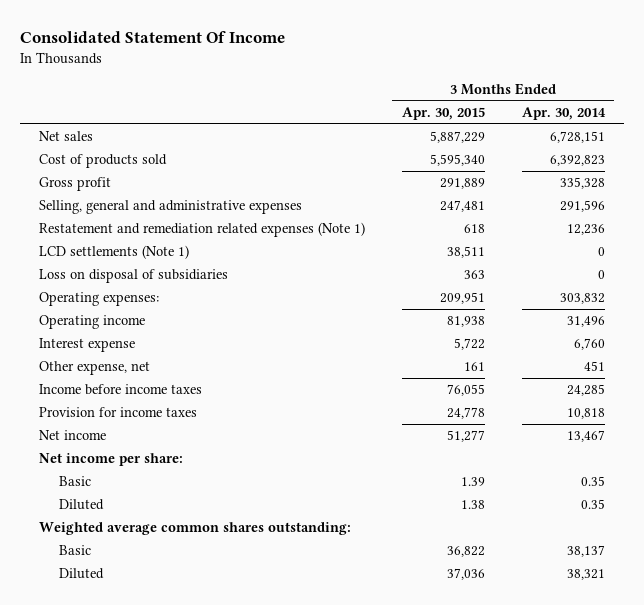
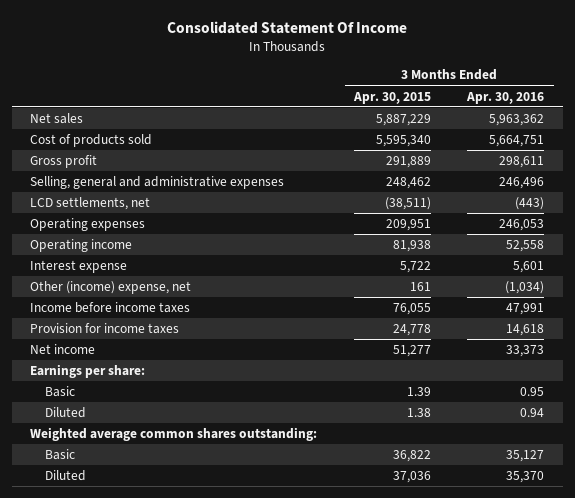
[521,106,606,120] Apr. 30, 2014 -> none
none -> [466,91,545,104] Apr. 30, 2016
[38,222,365,238] Restatement and remediation related expenses (Note 1) -> none
[38,269,228,284] Loss on disposal of subsidiaries -> none
[439,200,485,213] 247,481 -> [385,177,431,190] 248,462
[38,245,189,260] LCD settlements (Note 1) -> [30,197,151,211] LCD settlements, net
[446,246,485,259] 38,511 -> [384,197,431,211] (38,511)
[38,292,159,307] Operating expenses: -> [30,218,146,232] Operating expenses
[38,361,150,376] Other expense, net -> [30,281,192,295] Other (income) expense, net
[38,453,183,467] Net income per share: -> [30,364,146,379] Earnings per share:

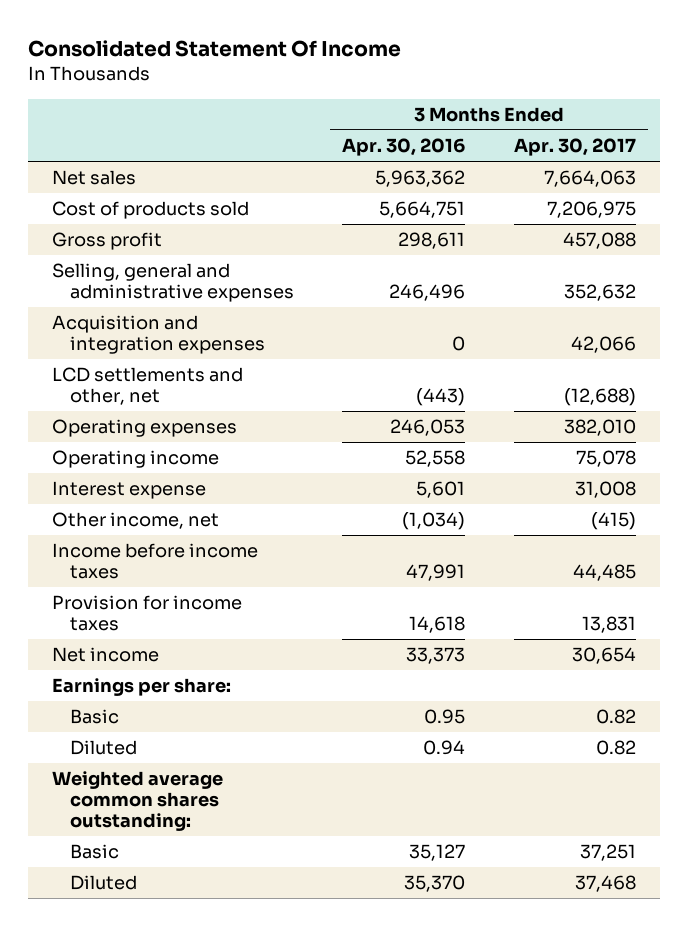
[352,91,431,104] Apr. 30, 2015 -> none
none -> [513,138,636,157] Apr. 30, 2017
none -> [52,315,266,355] Acquisition and integration expenses
[30,197,151,211] LCD settlements, net -> [52,367,244,406] LCD settlements and other, net
[30,281,192,295] Other (income) expense, net -> [52,512,220,530] Other income, net

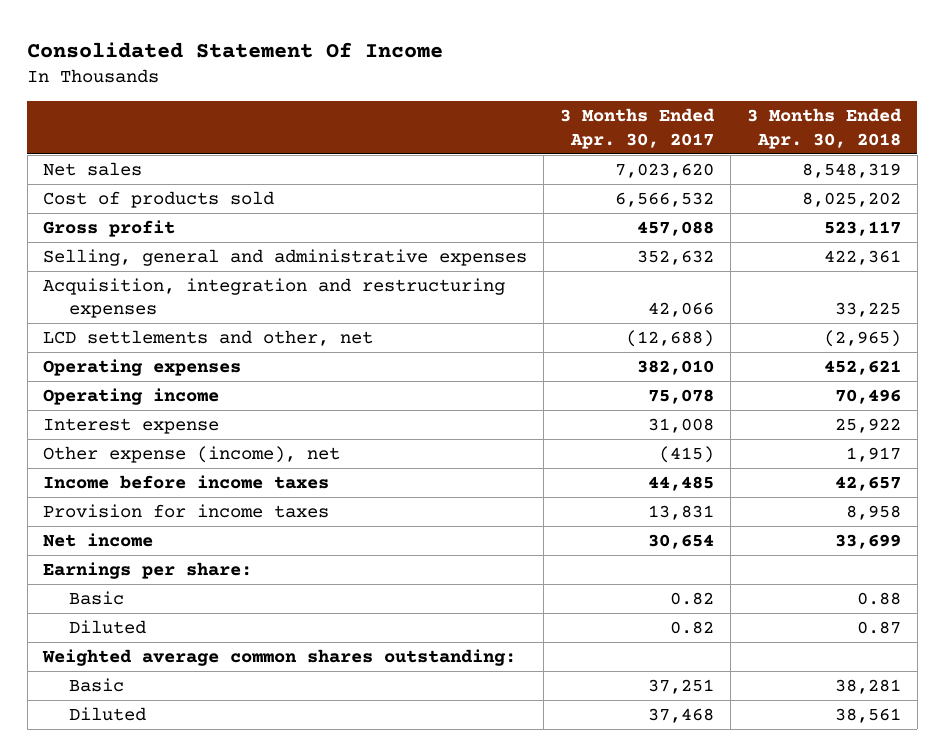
[342,138,466,157] Apr. 30, 2016 -> none
none -> [746,108,902,149] 3 Months Ended Apr. 30, 2018
[543,170,636,188] 7,664,063 -> [615,162,715,178] 7,023,620
[546,201,636,219] 7,206,975 -> [615,191,715,207] 6,566,532
[52,315,266,355] Acquisition and integration expenses -> [43,277,506,319] Acquisition, integration and restructuring expenses
[52,512,220,530] Other income, net -> [43,445,341,463] Other expense (income), net

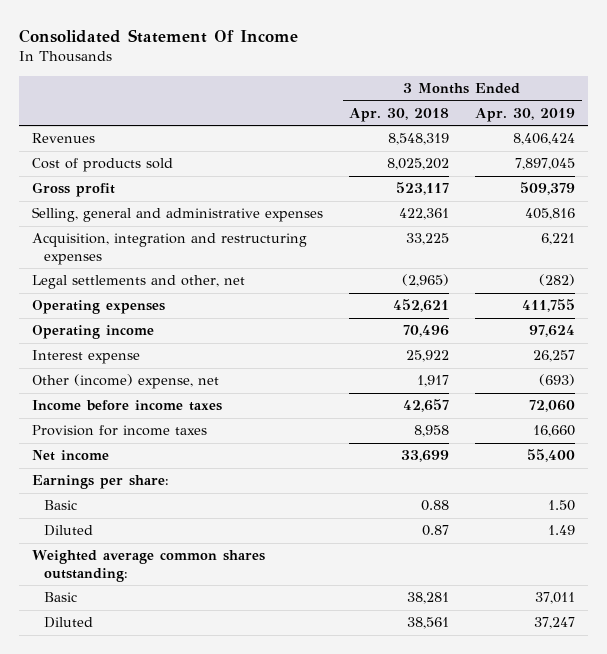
[560,108,716,149] 3 Months Ended Apr. 30, 2017 -> none
none -> [475,107,576,122] Apr. 30, 2019
[43,161,143,176] Net sales -> [31,133,95,144] Revenues
[43,329,374,346] LCD settlements and other, net -> [31,275,245,290] Legal settlements and other, net
[43,445,341,463] Other expense (income), net -> [31,374,219,390] Other (income) expense, net

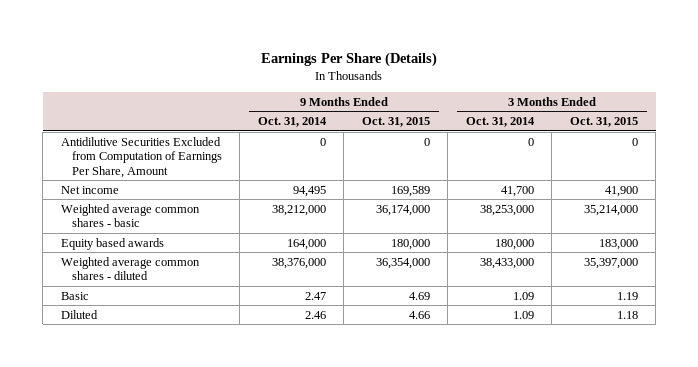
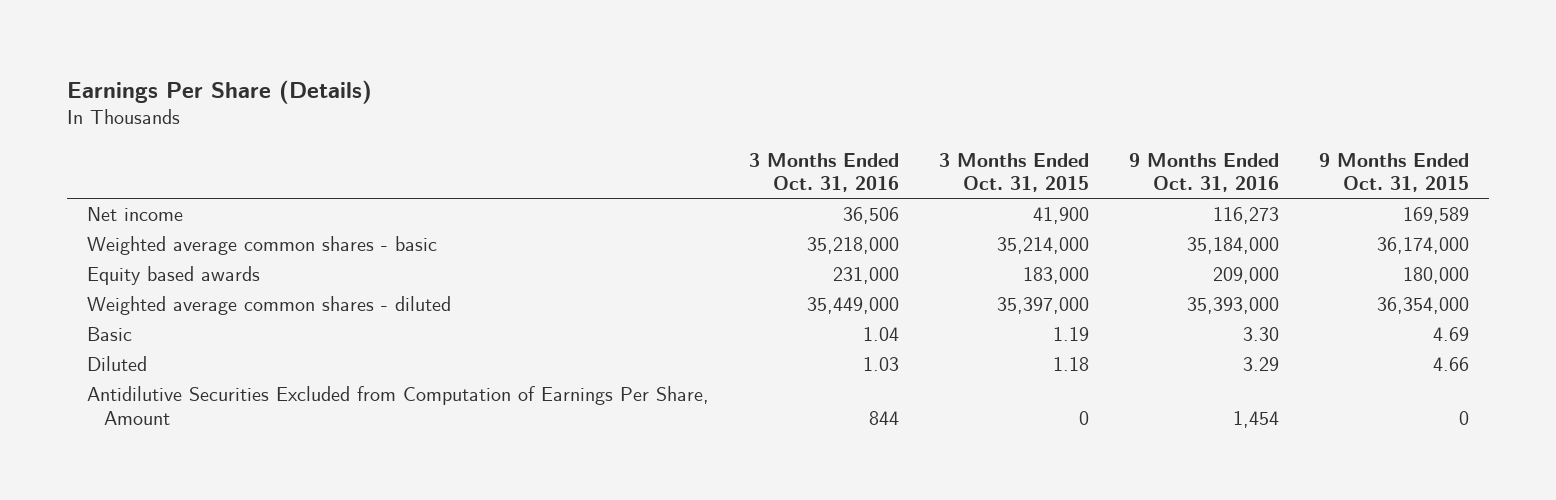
[257,117,327,128] Oct. 31, 2014 -> none
[465,117,535,128] Oct. 31, 2014 -> none
none -> [748,152,899,193] 3 Months Ended Oct. 31, 2016
none -> [1129,152,1280,193] 9 Months Ended Oct. 31, 2016
[60,136,222,178] Antidilutive Securities Excluded from Computation of Earnings Per Share, Amount -> [86,386,709,425] Antidilutive Securities Excluded from Computation of Earnings Per Share, Amount

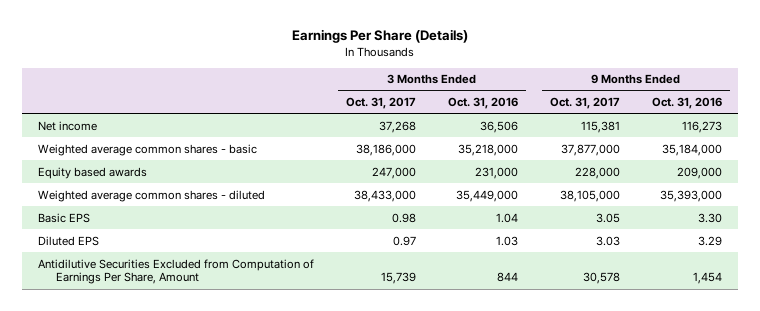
[938,152,1089,193] 3 Months Ended Oct. 31, 2015 -> none
[1319,152,1470,193] 9 Months Ended Oct. 31, 2015 -> none
none -> [345,96,416,109] Oct. 31, 2017
none -> [549,96,620,109] Oct. 31, 2017
[86,327,132,342] Basic -> [38,212,91,223] Basic EPS
[86,356,147,372] Diluted -> [38,235,100,246] Diluted EPS

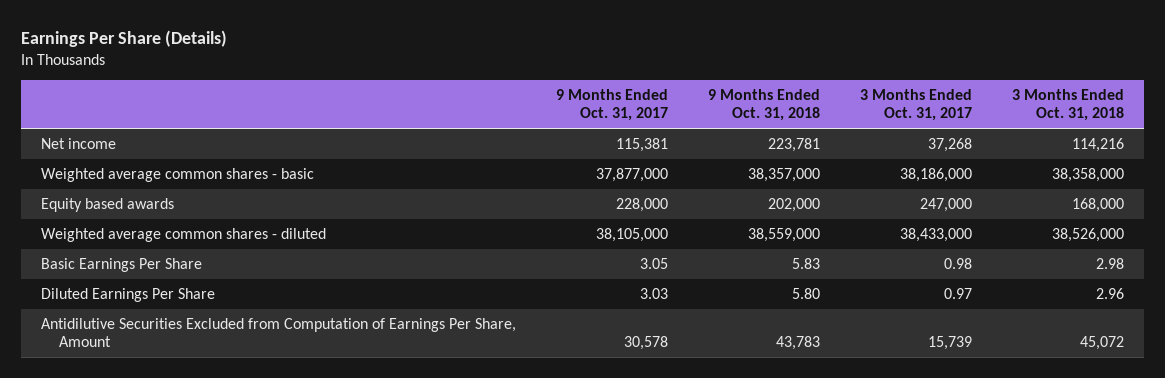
[447,96,518,109] Oct. 31, 2016 -> none
[651,96,722,109] Oct. 31, 2016 -> none
none -> [707,89,820,122] 9 Months Ended Oct. 31, 2018
none -> [1012,89,1125,122] 3 Months Ended Oct. 31, 2018
[38,212,91,223] Basic EPS -> [40,258,202,273] Basic Earnings Per Share
[38,235,100,246] Diluted EPS -> [40,288,215,303] Diluted Earnings Per Share

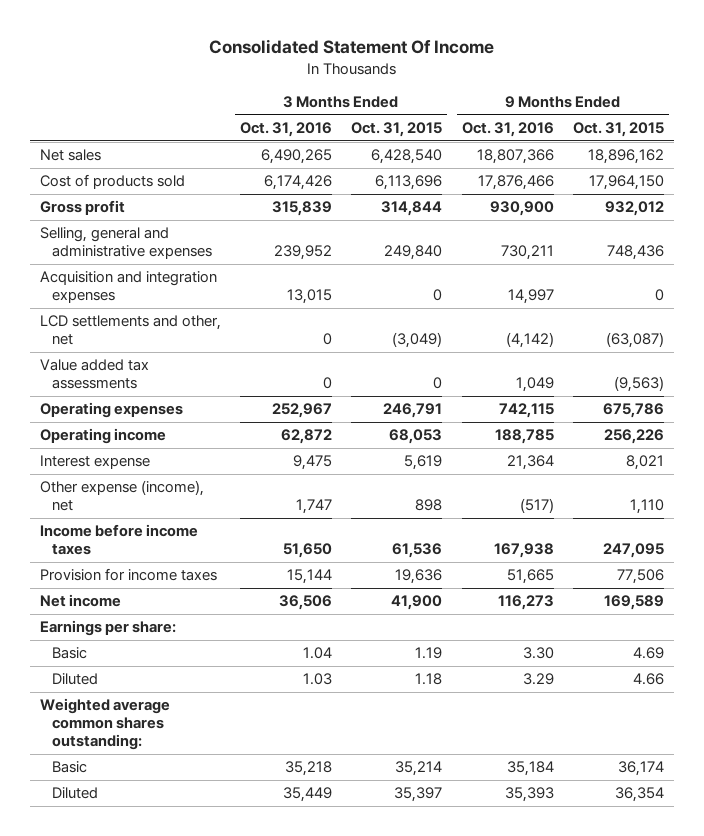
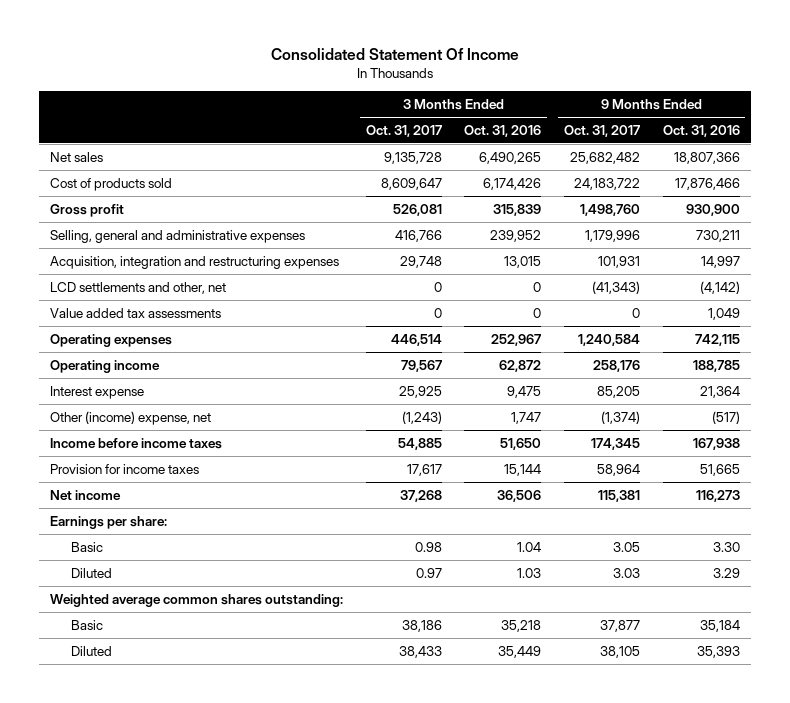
[351,121,443,137] Oct. 31, 2015 -> none
[573,121,665,137] Oct. 31, 2015 -> none
none -> [365,125,442,138] Oct. 31, 2017
none -> [564,125,641,138] Oct. 31, 2017
[39,271,217,304] Acquisition and integration expenses -> [50,255,340,269] Acquisition, integration and restructuring expenses
[39,480,204,512] Other expense (income), net -> [50,410,212,425] Other (income) expense, net

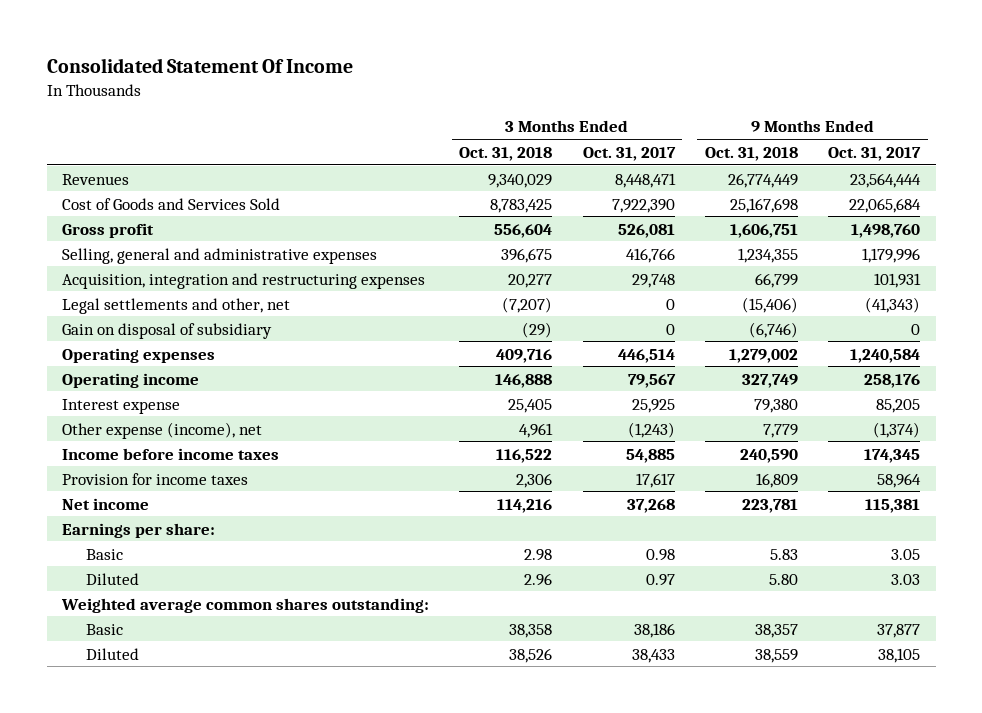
[464,125,542,138] Oct. 31, 2016 -> none
[662,125,740,138] Oct. 31, 2016 -> none
none -> [459,146,553,161] Oct. 31, 2018
none -> [705,146,799,161] Oct. 31, 2018
[50,151,104,162] Net sales -> none
[50,177,173,191] Cost of products sold -> none
none -> [61,173,129,185] Revenues
none -> [61,197,280,210] Cost of Goods and Services Sold
[50,307,222,318] Value added tax assessments -> none
[50,281,227,294] LCD settlements and other, net -> [61,297,290,314] Legal settlements and other, net
none -> [61,322,272,339] Gain on disposal of subsidiary
[50,410,212,425] Other (income) expense, net -> [61,421,262,439] Other expense (income), net

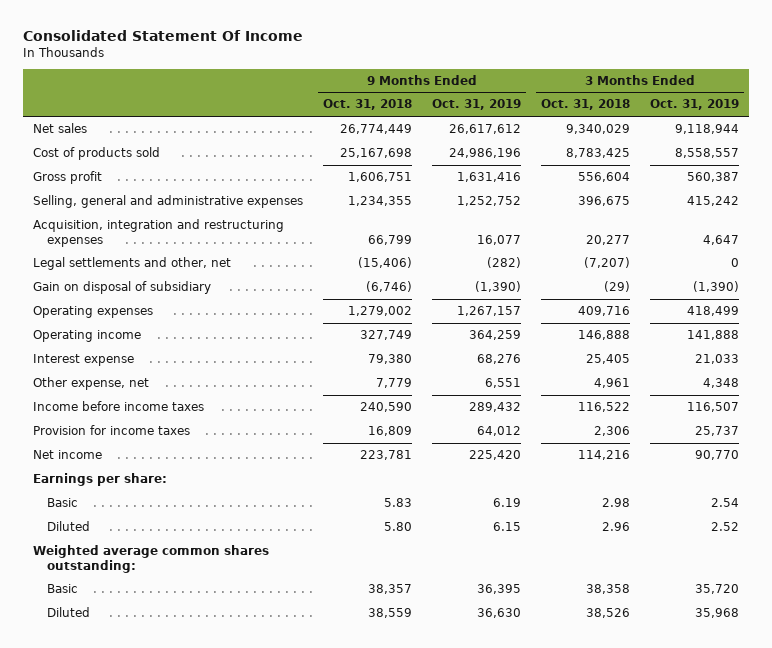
[582,146,676,161] Oct. 31, 2017 -> none
[828,146,922,161] Oct. 31, 2017 -> none
none -> [431,99,521,111] Oct. 31, 2019
none -> [649,99,739,111] Oct. 31, 2019
[61,173,129,185] Revenues -> [32,123,87,134] Net sales
[61,197,280,210] Cost of Goods and Services Sold -> [32,147,160,161] Cost of products sold
[61,421,262,439] Other expense (income), net -> [32,377,149,391] Other expense, net

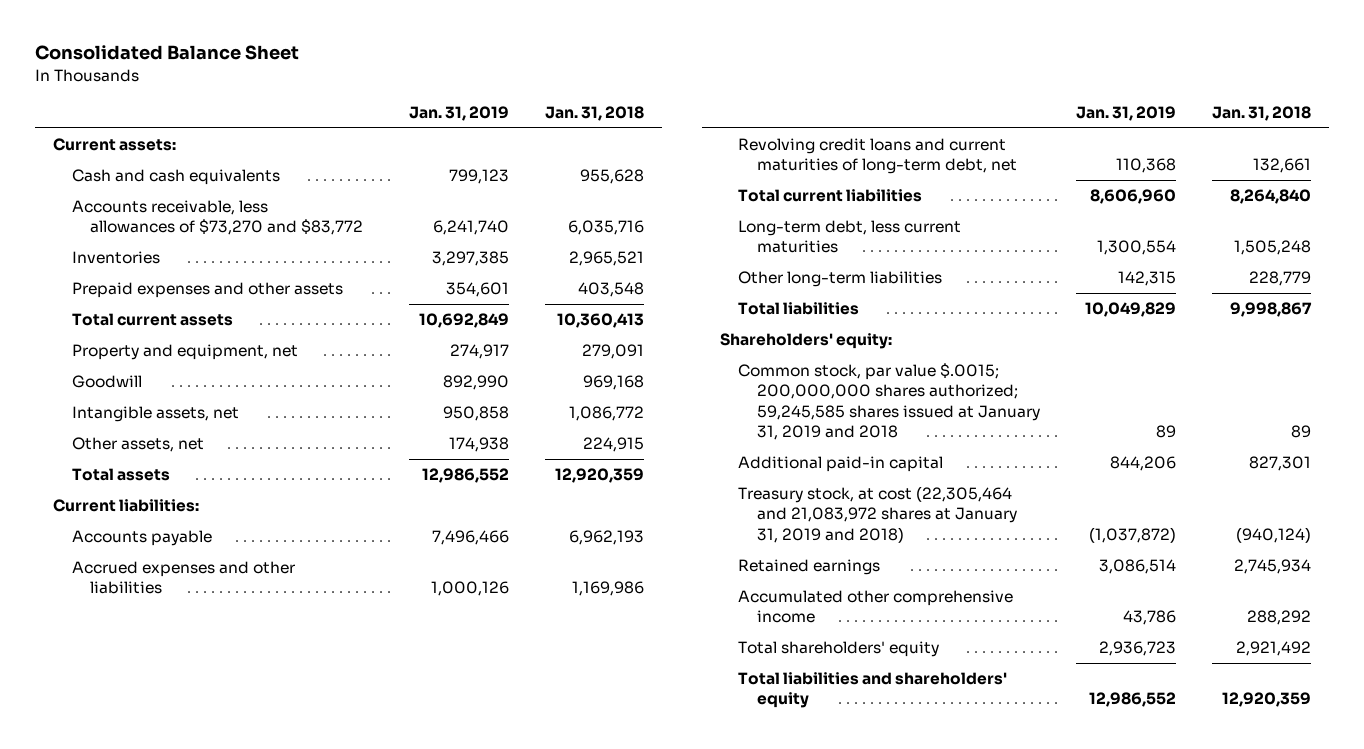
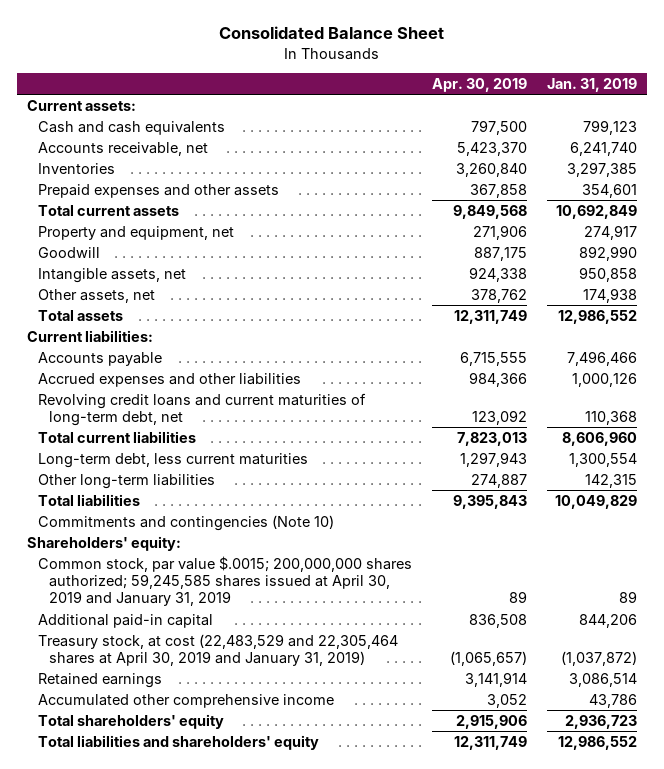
[545,105,645,121] Jan. 31, 2018 -> none
none -> [431,77,527,92] Apr. 30, 2019
[71,200,364,236] Accounts receivable, less allowances of $73,270 and $83,772 -> [38,141,209,156] Accounts receivable, net
none -> [38,514,335,531] Commitments and contingencies (Note 10)
[738,363,1040,440] Common stock, par value $.0015; 200,000,000 shares authorized; 59,245,585 shares issued at January 31, 2019 and 2018 -> [38,555,413,607] Common stock, par value $.0015; 200,000,000 shares authorized; 59,245,585 shares issued at April 30, 2019 and January 31, 2019
[738,486,1017,543] Treasury stock, at cost (22,305,464 and 21,083,972 shares at January 31, 2019 and 2018) -> [38,633,399,667] Treasury stock, at cost (22,483,529 and 22,305,464 shares at April 30, 2019 and January 31, 2019)

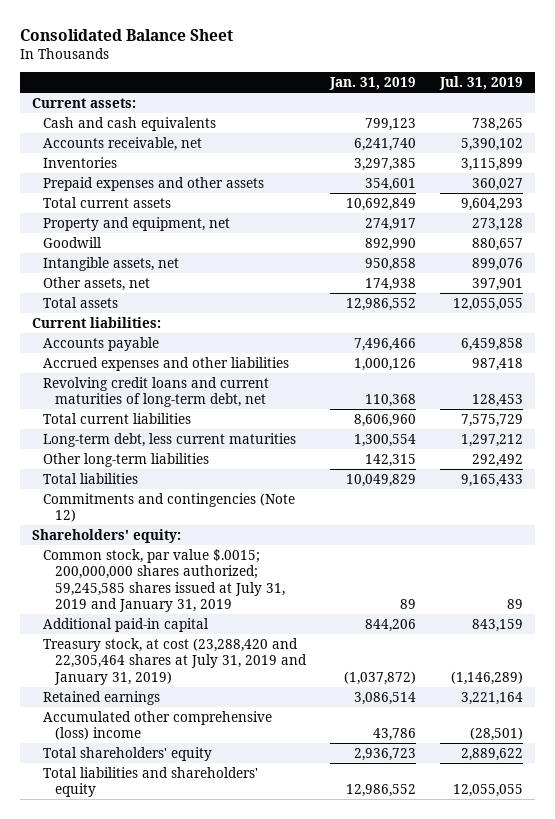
[431,77,527,92] Apr. 30, 2019 -> none
none -> [438,75,523,90] Jul. 31, 2019
[38,514,335,531] Commitments and contingencies (Note 10) -> [43,492,296,523] Commitments and contingencies (Note 12)
[38,555,413,607] Common stock, par value $.0015; 200,000,000 shares authorized; 59,245,585 shares issued at April 30, 2019 and January 31, 2019 -> [43,548,285,612] Common stock, par value $.0015; 200,000,000 shares authorized; 59,245,585 shares issued at July 31, 2019 and January 31, 2019
[38,633,399,667] Treasury stock, at cost (22,483,529 and 22,305,464 shares at April 30, 2019 and January 31, 2019) -> [43,637,307,685] Treasury stock, at cost (23,288,420 and 22,305,464 shares at July 31, 2019 and January 31, 2019)
[38,693,335,708] Accumulated other comprehensive income -> [43,710,273,741] Accumulated other comprehensive (loss) income

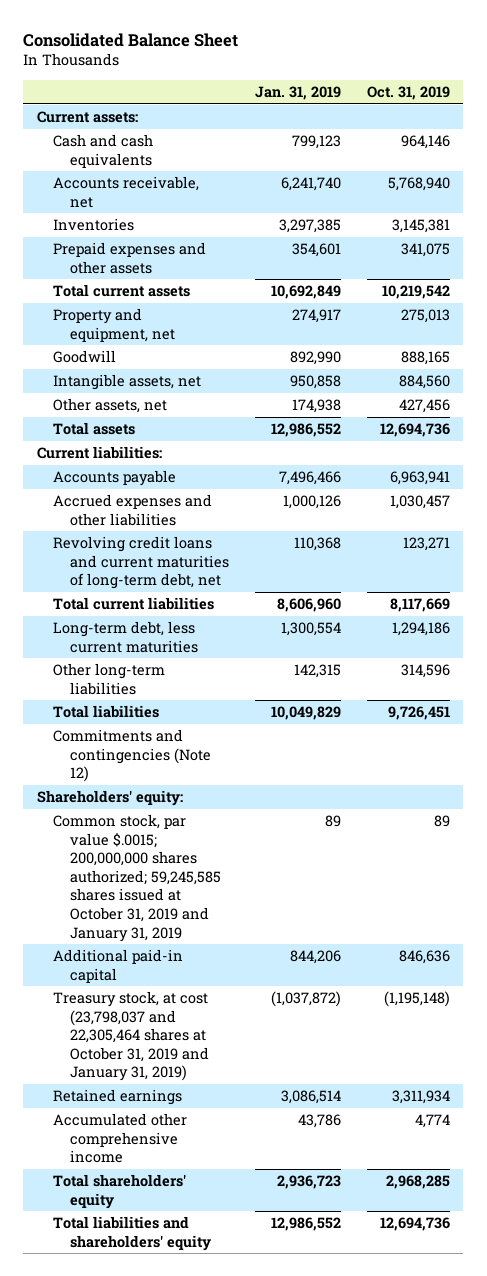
[438,75,523,90] Jul. 31, 2019 -> none
none -> [367,85,451,100] Oct. 31, 2019
[43,548,285,612] Common stock, par value $.0015; 200,000,000 shares authorized; 59,245,585 shares issued at July 31, 2019 and January 31, 2019 -> [53,814,222,942] Common stock, par value $.0015; 200,000,000 shares authorized; 59,245,585 shares issued at October 31, 2019 and January 31, 2019
[43,637,307,685] Treasury stock, at cost (23,288,420 and 22,305,464 shares at July 31, 2019 and January 31, 2019) -> [53,991,210,1082] Treasury stock, at cost (23,798,037 and 22,305,464 shares at October 31, 2019 and January 31, 2019)
[43,710,273,741] Accumulated other comprehensive (loss) income -> [53,1113,188,1164] Accumulated other comprehensive income

